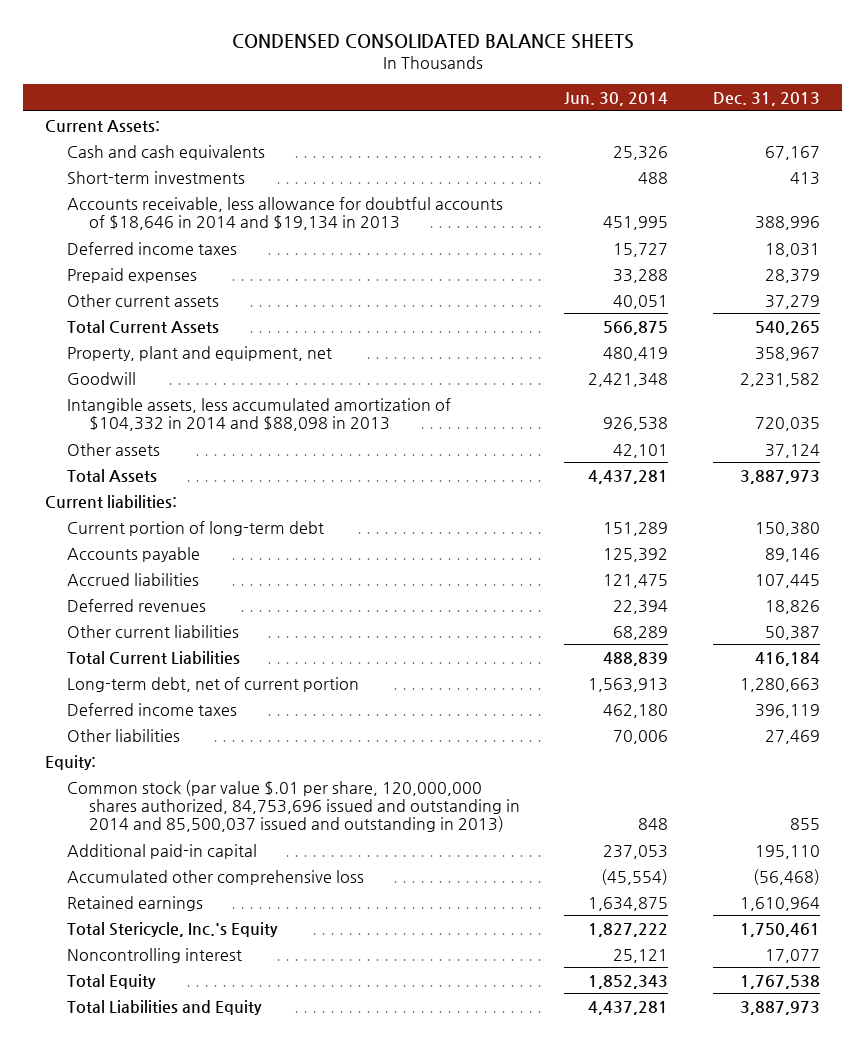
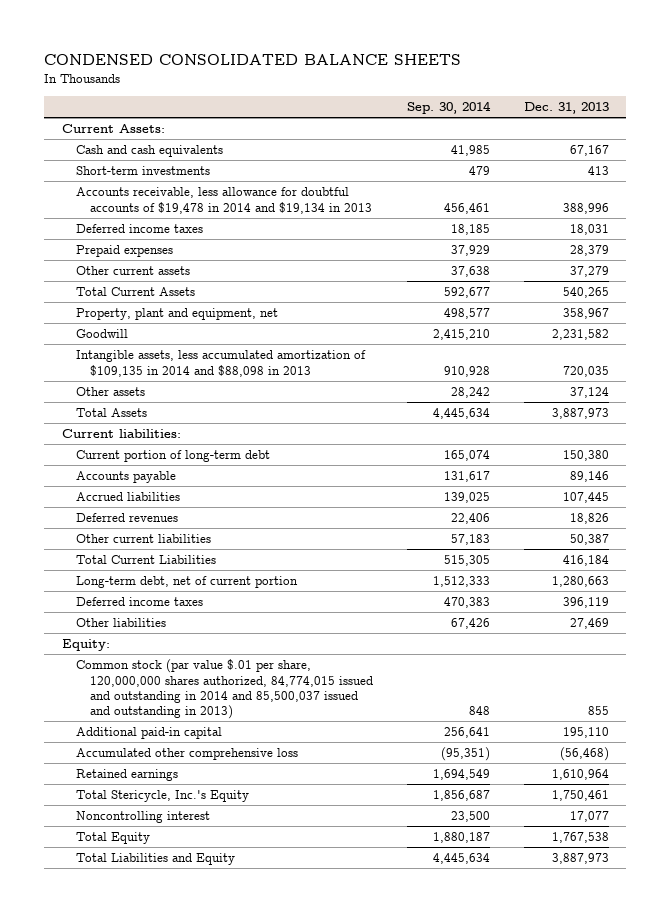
[564,91,669,106] Jun. 30, 2014 -> none
none -> [406,101,491,115] Sep. 30, 2014
[67,196,504,230] Accounts receivable, less allowance for doubtful accounts of $18,646 in 2014 and $19,134 in 2013 -> [75,187,372,214] Accounts receivable, less allowance for doubtful accounts of $19,478 in 2014 and $19,134 in 2013
[67,397,452,431] Intangible assets, less accumulated amortization of $104,332 in 2014 and $88,098 in 2013 -> [75,350,366,377] Intangible assets, less accumulated amortization of $109,135 in 2014 and $88,098 in 2013
[67,779,521,833] Common stock (par value $.01 per share, 120,000,000 shares authorized, 84,753,696 issued and outstanding in 2014 and 85,500,037 issued and outstanding in 2013) -> [75,659,373,720] Common stock (par value $.01 per share, 120,000,000 shares authorized, 84,774,015 issued and outstanding in 2014 and 85,500,037 issued and outstanding in 2013)

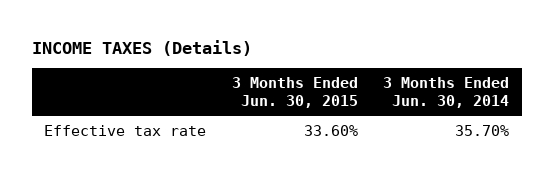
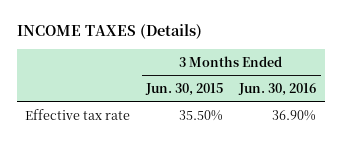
[383,76,510,108] 3 Months Ended Jun. 30, 2014 -> none
none -> [238,82,317,96] Jun. 30, 2016
[303,124,358,136] 33.60% -> [179,109,224,121] 35.50%

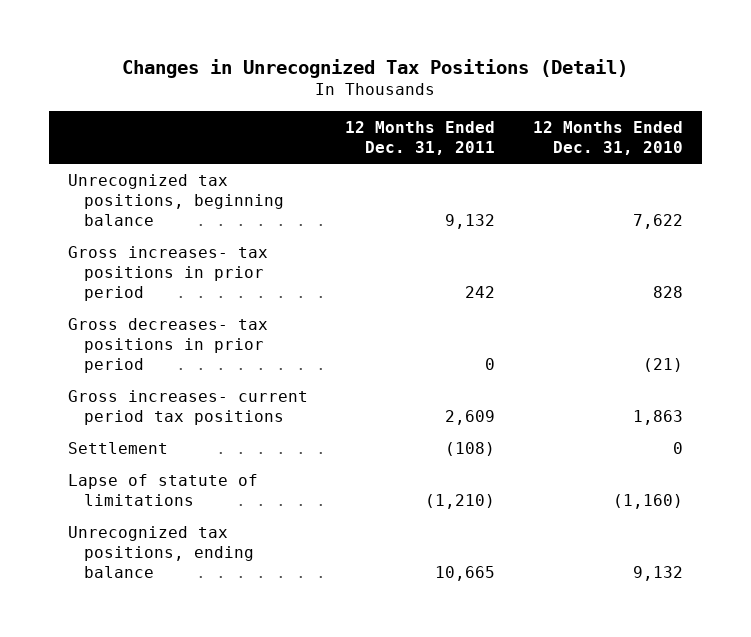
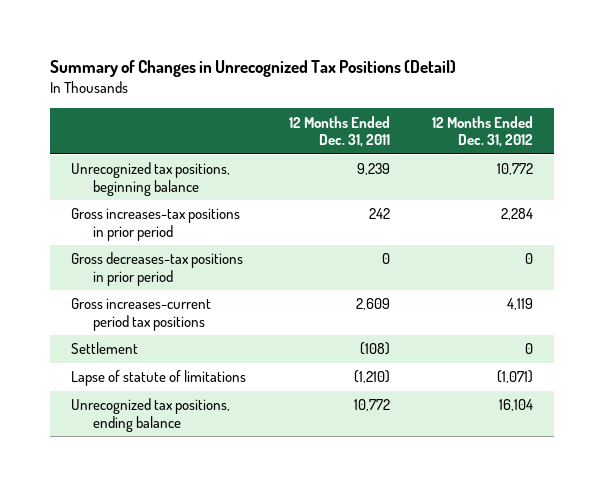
[122,58,629,78] Changes in Unrecognized Tax Positions (Detail) -> [50,60,457,78] Summary of Changes in Unrecognized Tax Positions (Detail)
[533,121,684,156] 12 Months Ended Dec. 31, 2010 -> none
none -> [431,115,533,148] 12 Months Ended Dec. 31, 2012
[445,213,496,229] 9,132 -> [356,163,390,176] 9,239
[67,245,268,301] Gross increases- tax positions in prior period -> [71,208,241,241] Gross increases-tax positions in prior period
[67,317,268,373] Gross decreases- tax positions in prior period -> [71,252,244,286] Gross decreases-tax positions in prior period
[67,389,308,425] Gross increases- current period tax positions -> [71,298,212,331] Gross increases-current period tax positions
[435,565,496,581] 10,665 -> [353,399,390,412] 10,772

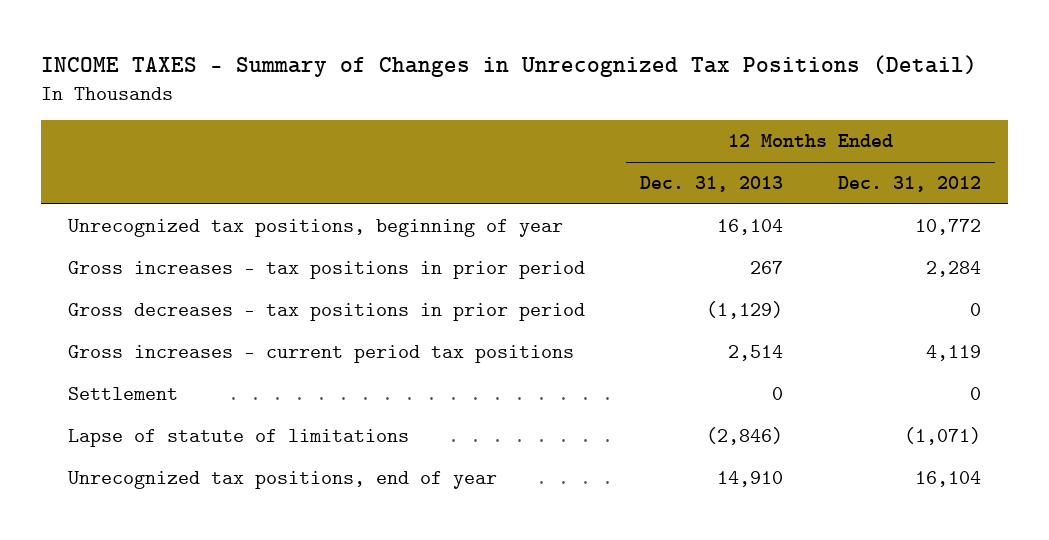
[50,60,457,78] Summary of Changes in Unrecognized Tax Positions (Detail) -> [40,55,977,78] INCOME TAXES - Summary of Changes in Unrecognized Tax Positions (Detail)
[288,115,390,148] 12 Months Ended Dec. 31, 2011 -> none
none -> [640,176,784,193] Dec. 31, 2013
[71,162,231,196] Unrecognized tax positions, beginning balance -> [68,219,564,238] Unrecognized tax positions, beginning of year
[71,208,241,241] Gross increases-tax positions in prior period -> [68,261,586,280] Gross increases - tax positions in prior period
[71,252,244,286] Gross decreases-tax positions in prior period -> [68,303,586,322] Gross decreases - tax positions in prior period
[71,298,212,331] Gross increases-current period tax positions -> [68,345,575,364] Gross increases - current period tax positions
[71,398,231,432] Unrecognized tax positions, ending balance -> [68,471,498,490] Unrecognized tax positions, end of year

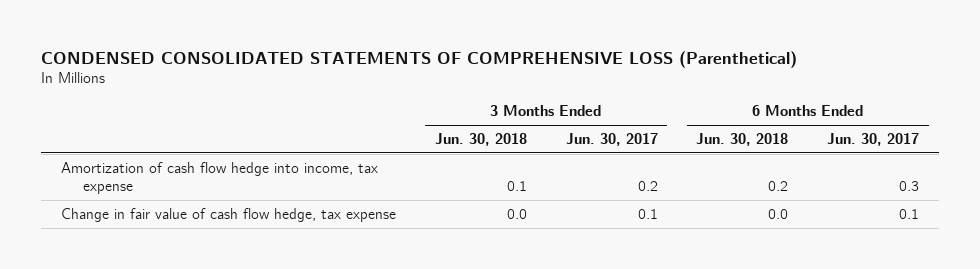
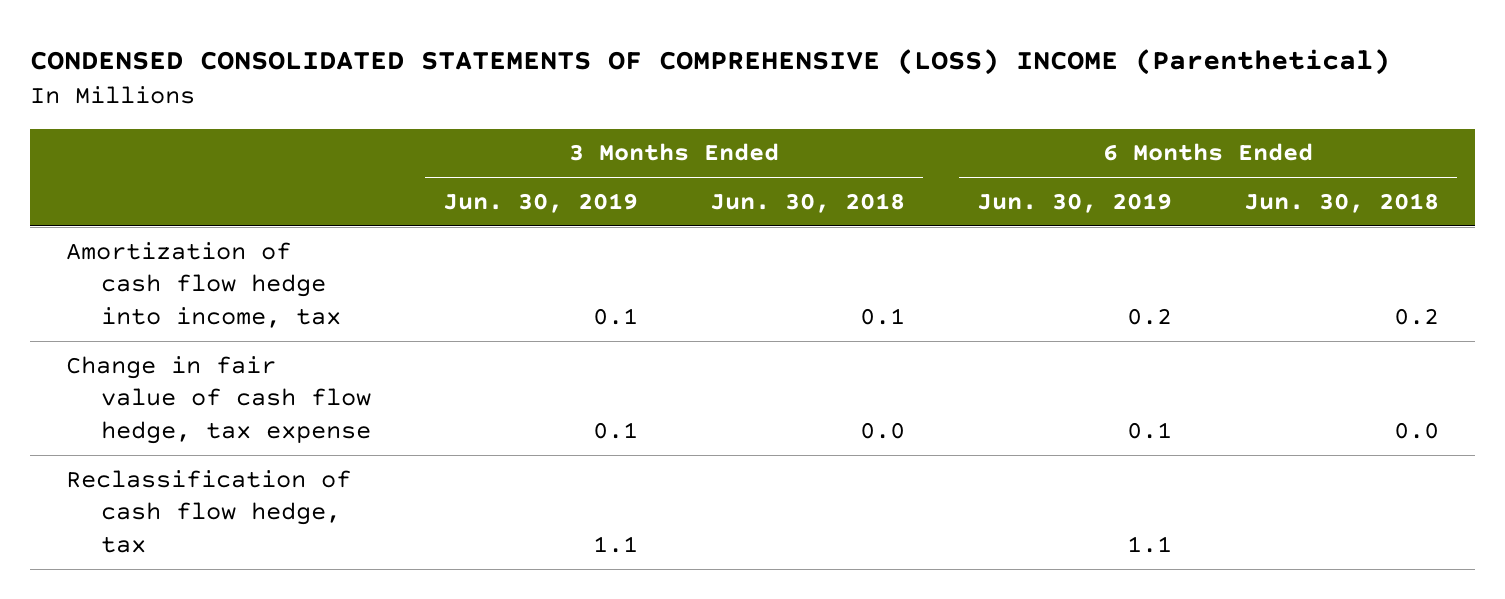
[41,50,798,68] CONDENSED CONSOLIDATED STATEMENTS OF COMPREHENSIVE LOSS (Parenthetical) -> [29,49,1390,76] CONDENSED CONSOLIDATED STATEMENTS OF COMPREHENSIVE (LOSS) INCOME (Parenthetical)
[565,133,658,147] Jun. 30, 2017 -> none
[827,133,920,147] Jun. 30, 2017 -> none
none -> [442,193,638,214] Jun. 30, 2019
none -> [976,193,1172,214] Jun. 30, 2019
[60,161,378,194] Amortization of cash flow hedge into income, tax expense -> [65,241,341,329] Amortization of cash flow hedge into income, tax
none -> [65,469,351,554] Reclassification of cash flow hedge, tax

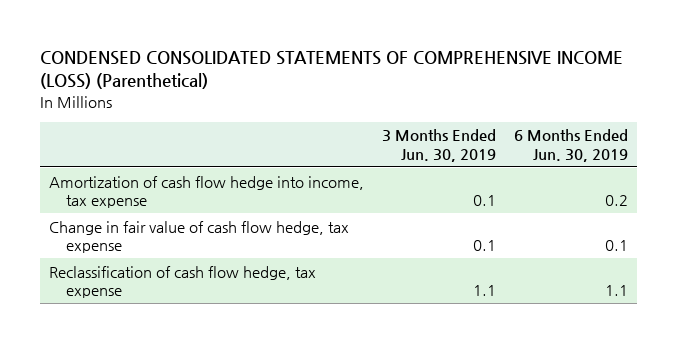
[29,49,1390,76] CONDENSED CONSOLIDATED STATEMENTS OF COMPREHENSIVE (LOSS) INCOME (Parenthetical) -> [40,51,624,90] CONDENSED CONSOLIDATED STATEMENTS OF COMPREHENSIVE INCOME (LOSS) (Parenthetical)
[709,193,905,214] Jun. 30, 2018 -> none
[1243,193,1439,214] Jun. 30, 2018 -> none
[65,241,341,329] Amortization of cash flow hedge into income, tax -> [49,175,365,209] Amortization of cash flow hedge into income, tax expense
[65,469,351,554] Reclassification of cash flow hedge, tax -> [49,265,317,299] Reclassification of cash flow hedge, tax expense

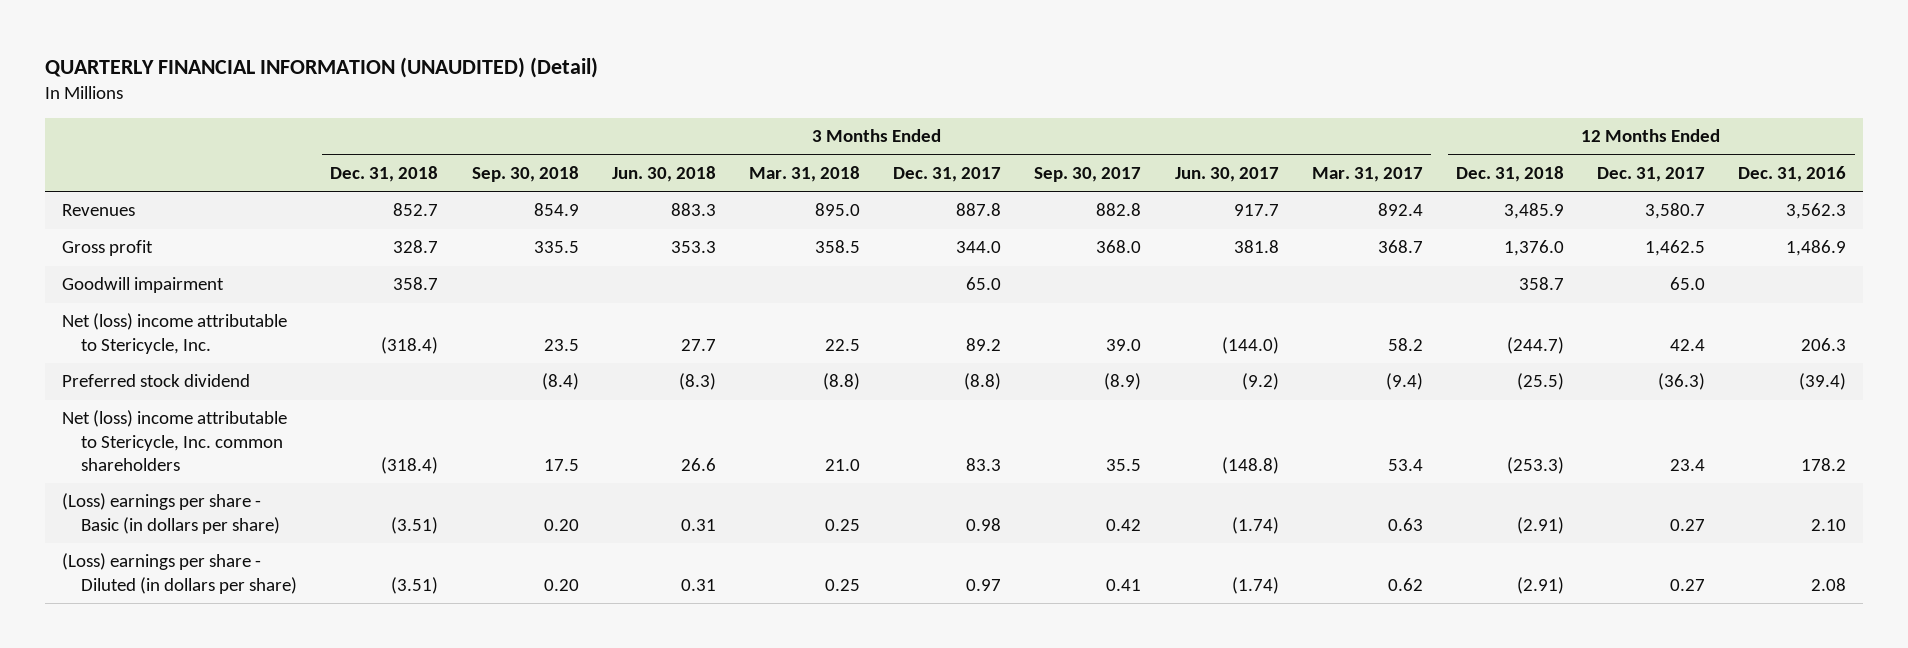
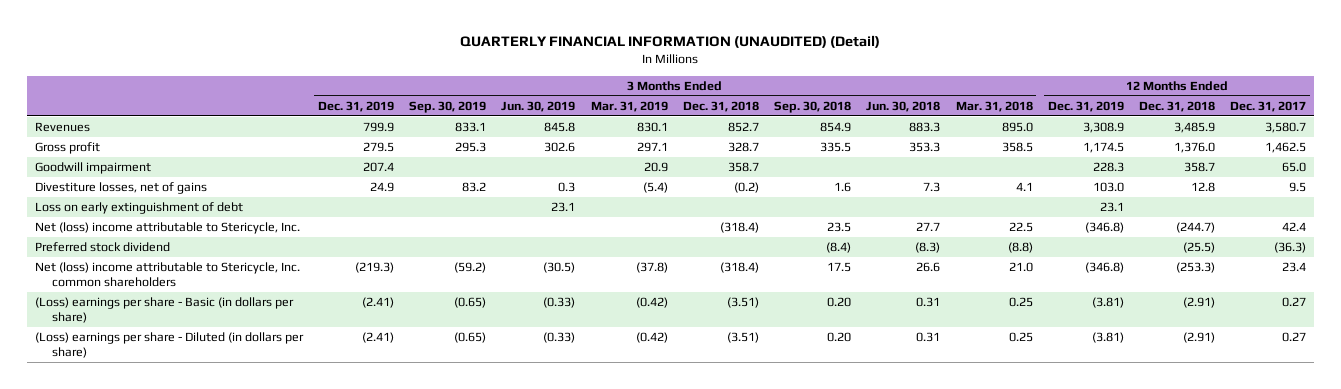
[893,166,1002,182] Dec. 31, 2017 -> none
[1034,166,1142,182] Sep. 30, 2017 -> none
[1174,166,1279,182] Jun. 30, 2017 -> none
[1311,166,1423,182] Mar. 31, 2017 -> none
[1738,165,1847,182] Dec. 31, 2016 -> none
none -> [317,100,394,112] Dec. 31, 2019
none -> [409,100,487,113] Sep. 30, 2019
none -> [501,100,576,112] Jun. 30, 2019
none -> [590,100,668,112] Mar. 31, 2019
none -> [1047,100,1124,112] Dec. 31, 2019
none -> [34,182,207,195] Divestiture losses, net of gains
none -> [34,202,243,215] Loss on early extinguishment of debt

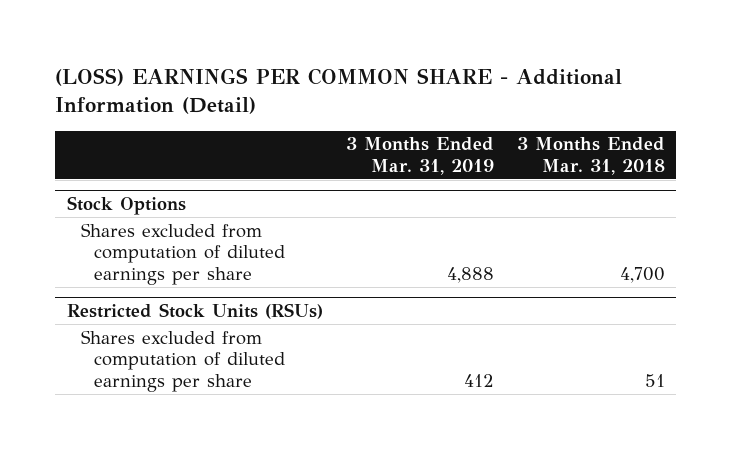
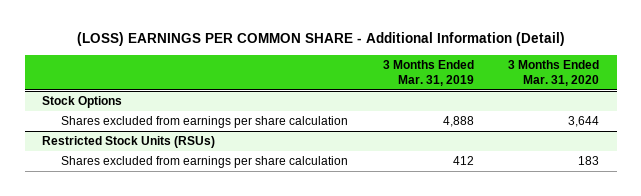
[516,137,665,176] 3 Months Ended Mar. 31, 2018 -> none
none -> [508,60,600,86] 3 Months Ended Mar. 31, 2020
[80,222,286,286] Shares excluded from computation of diluted earnings per share -> [60,116,348,129] Shares excluded from earnings per share calculation
[80,329,286,393] Shares excluded from computation of diluted earnings per share -> [60,156,348,169] Shares excluded from earnings per share calculation

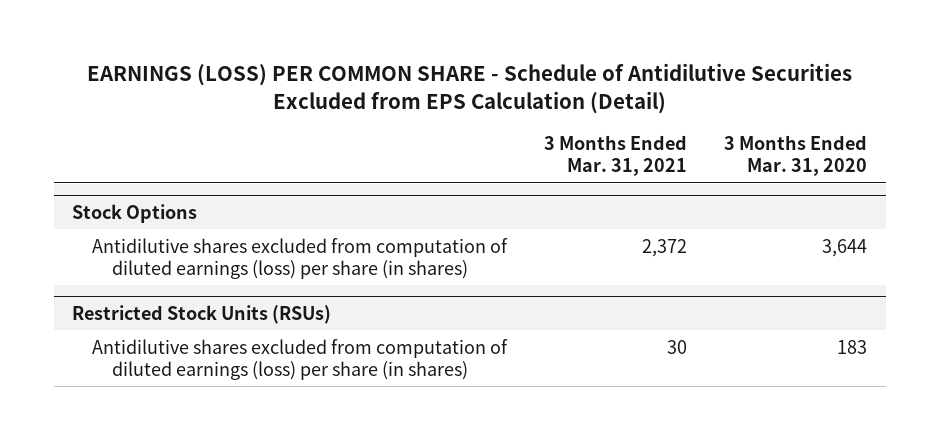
[76,32,565,47] (LOSS) EARNINGS PER COMMON SHARE - Additional Information (Detail) -> [86,63,852,114] EARNINGS (LOSS) PER COMMON SHARE - Schedule of Antidilutive Securities Excluded from EPS Calculation (Detail)
[382,60,474,86] 3 Months Ended Mar. 31, 2019 -> none
none -> [544,135,688,177] 3 Months Ended Mar. 31, 2021
[60,116,348,129] Shares excluded from earnings per share calculation -> [92,237,509,279] Antidilutive shares excluded from computation of diluted earnings (loss) per share (in shares)
[60,156,348,169] Shares excluded from earnings per share calculation -> [92,338,509,380] Antidilutive shares excluded from computation of diluted earnings (loss) per share (in shares)

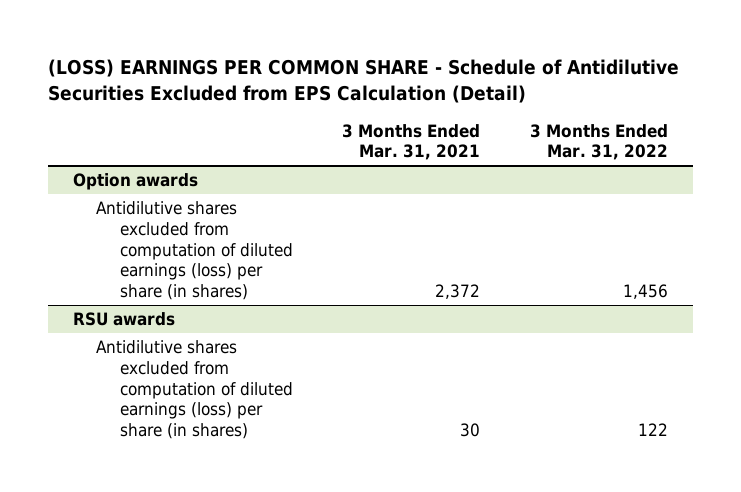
[86,63,852,114] EARNINGS (LOSS) PER COMMON SHARE - Schedule of Antidilutive Securities Excluded from EPS Calculation (Detail) -> [47,58,679,103] (LOSS) EARNINGS PER COMMON SHARE - Schedule of Antidilutive Securities Excluded from EPS Calculation (Detail)
[724,135,868,177] 3 Months Ended Mar. 31, 2020 -> none
none -> [530,123,669,161] 3 Months Ended Mar. 31, 2022
[72,203,198,223] Stock Options -> [72,173,198,191] Option awards
[72,304,332,324] Restricted Stock Units (RSUs) -> [72,312,175,327] RSU awards

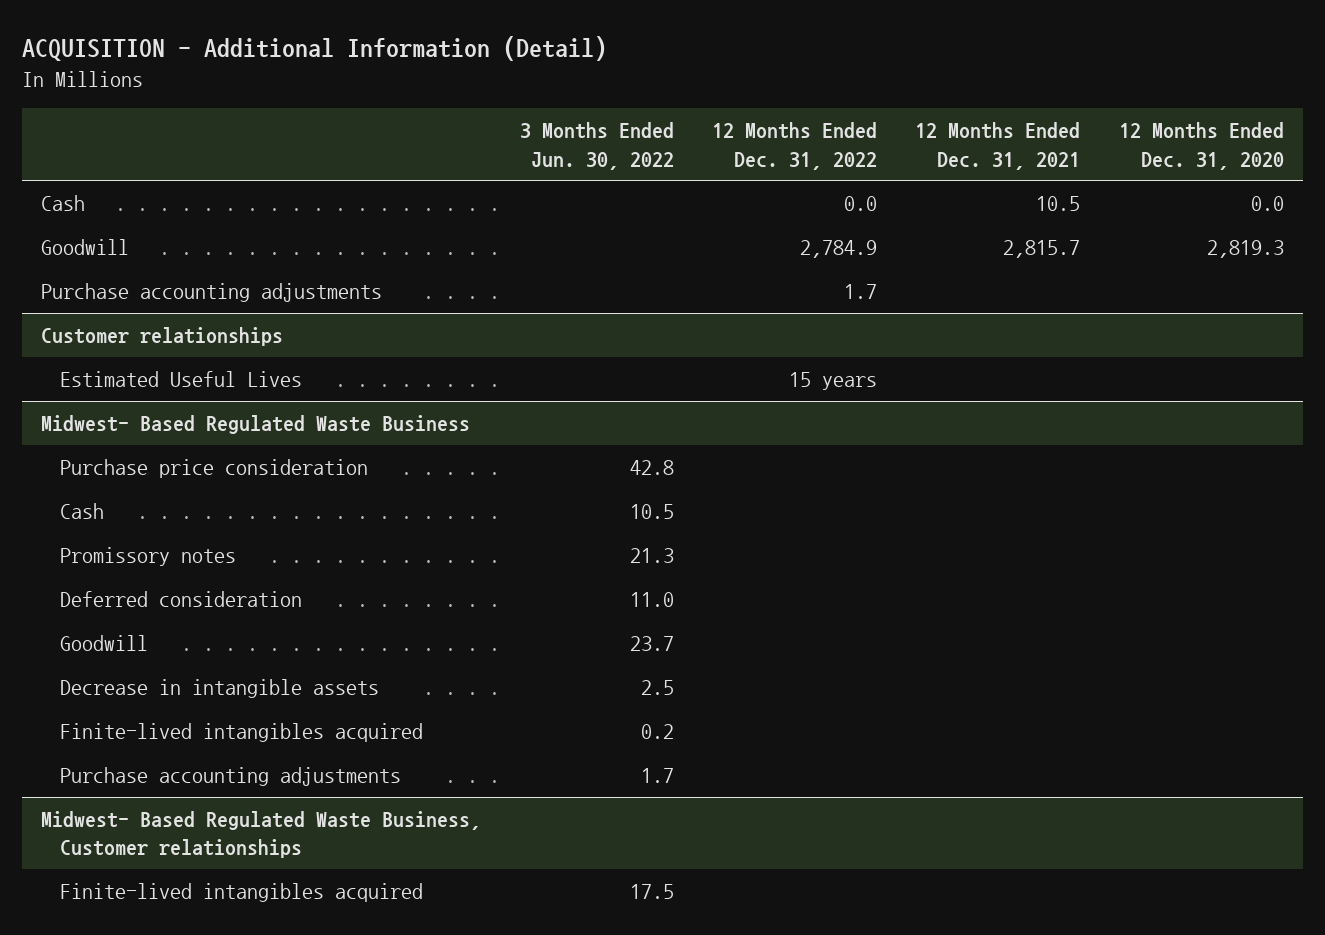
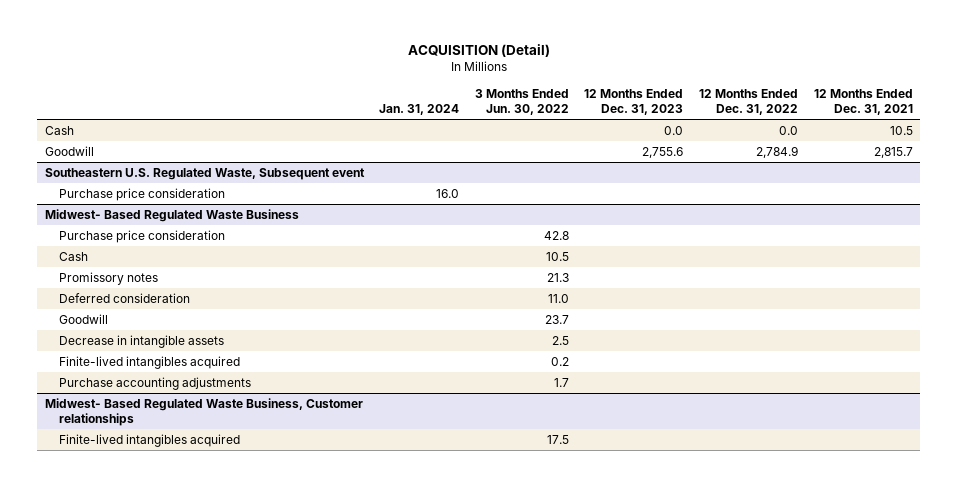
[22,36,608,62] ACQUISITION - Additional Information (Detail) -> [407,44,550,58] ACQUISITION (Detail)
[1118,122,1284,170] 12 Months Ended Dec. 31, 2020 -> none
none -> [379,104,460,116] Jan. 31, 2024
none -> [584,89,684,116] 12 Months Ended Dec. 31, 2023
[41,282,383,302] Purchase accounting adjustments -> none
[41,326,284,346] Customer relationships -> none
[59,370,302,387] Estimated Useful Lives -> none
none -> [44,168,365,181] Southeastern U.S. Regulated Waste, Subsequent event
none -> [59,188,226,202] Purchase price consideration

